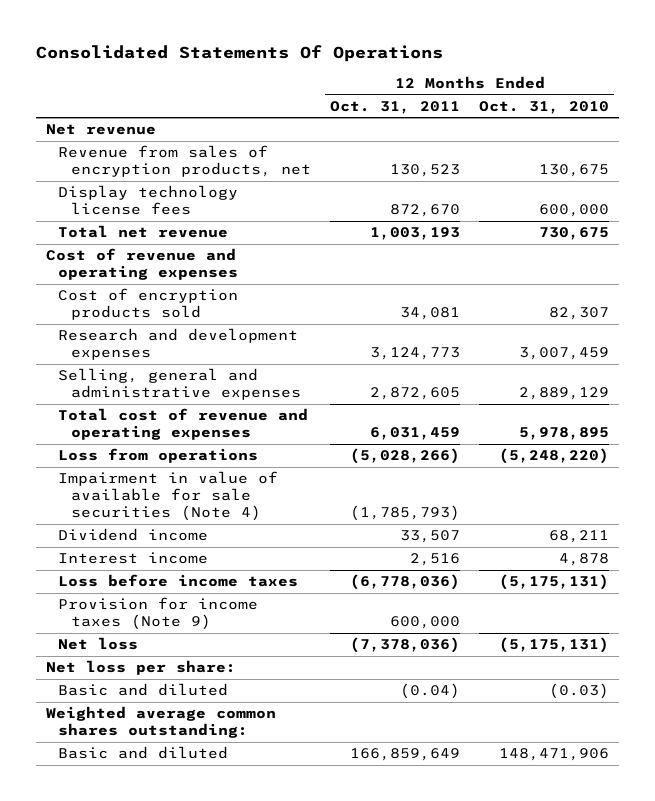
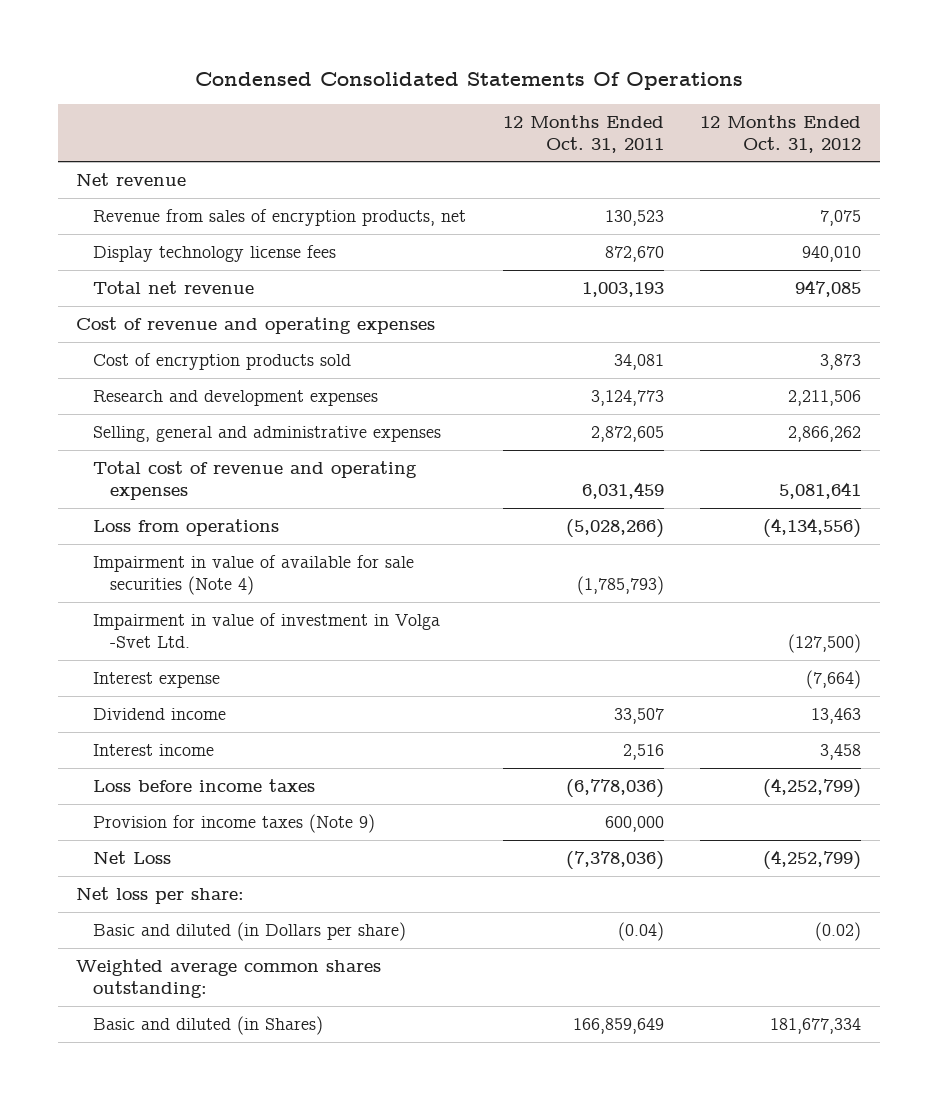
[36,44,444,62] Consolidated Statements Of Operations -> [194,71,743,90] Condensed Consolidated Statements Of Operations
[479,100,610,114] Oct. 31, 2010 -> none
none -> [700,114,862,153] 12 Months Ended Oct. 31, 2012
none -> [93,613,441,649] Impairment in value of investment in Volga -Svet Ltd.
none -> [93,672,221,689] Interest expense
[58,637,139,651] Net loss -> [93,851,172,865] Net Loss
[58,683,229,697] Basic and diluted -> [93,922,407,942] Basic and diluted (in Dollars per share)
[58,746,229,760] Basic and diluted -> [93,1016,324,1036] Basic and diluted (in Shares)

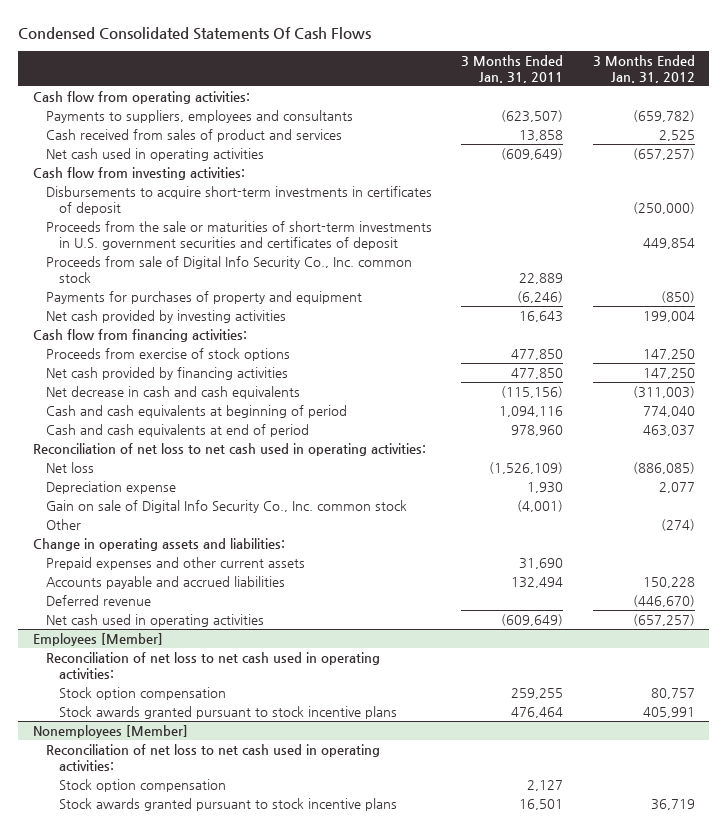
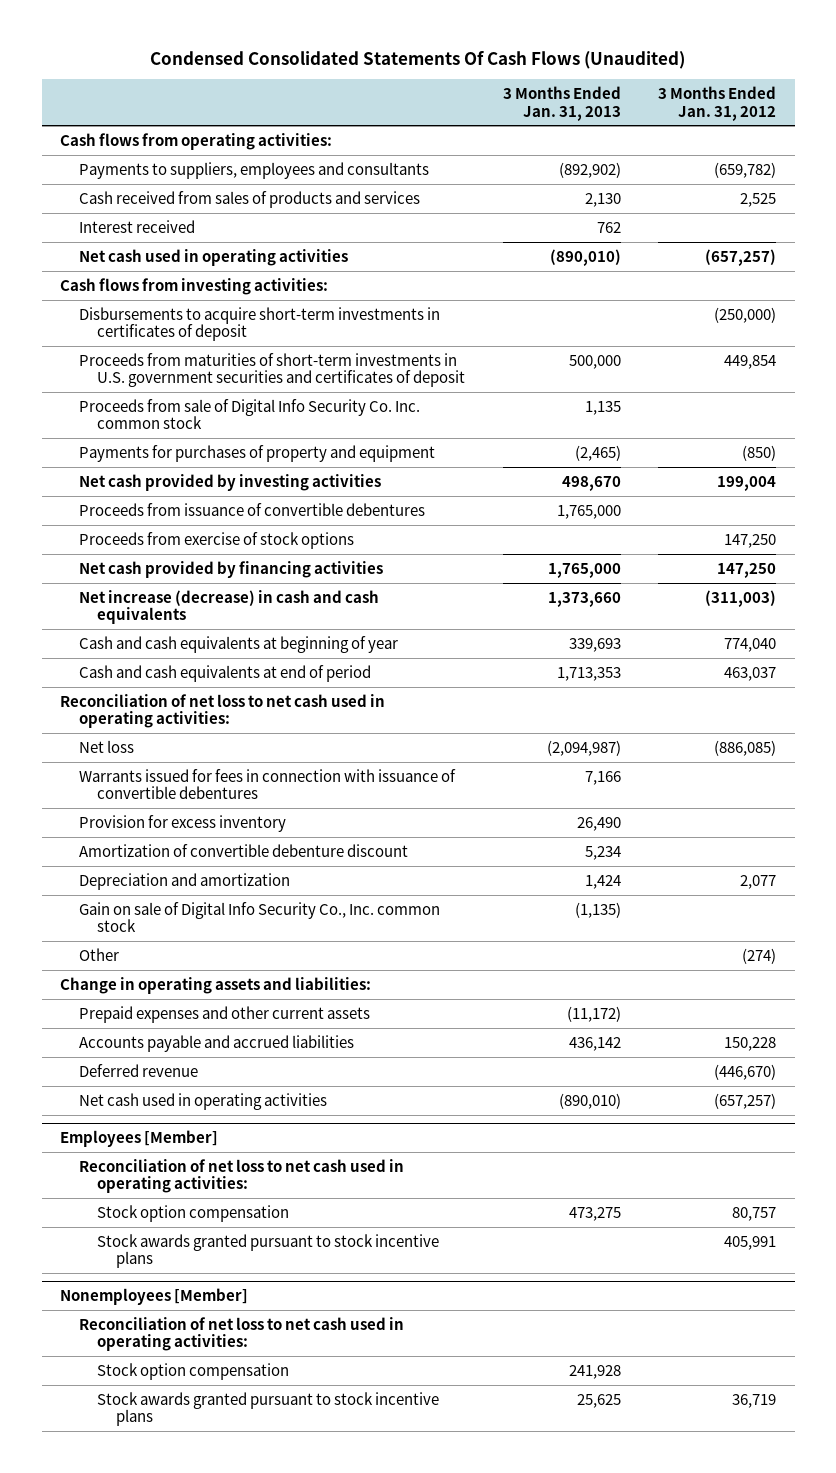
[17,27,371,41] Condensed Consolidated Statements Of Cash Flows -> [150,50,686,69] Condensed Consolidated Statements Of Cash Flows (Unaudited)
[461,55,564,83] 3 Months Ended Jan. 31, 2011 -> none
none -> [502,86,621,121] 3 Months Ended Jan. 31, 2013
[32,91,250,105] Cash flow from operating activities: -> [60,132,333,150] Cash flows from operating activities:
[45,129,342,143] Cash received from sales of product and services -> [78,190,420,208] Cash received from sales of products and services
none -> [78,219,195,233] Interest received
[32,167,245,181] Cash flow from investing activities: -> [60,277,329,295] Cash flows from investing activities:
[45,221,432,250] Proceeds from the sale or maturities of short-term investments in U.S. government securities and certificates of deposit -> [78,352,466,388] Proceeds from maturities of short-term investments in U.S. government securities and certificates of deposit
[45,256,412,283] Proceeds from sale of Digital Info Security Co., Inc. common stock -> [78,398,420,430] Proceeds from sale of Digital Info Security Co. Inc. common stock
[32,329,247,343] Cash flow from financing activities: -> none
none -> [78,502,425,516] Proceeds from issuance of convertible debentures
[45,386,300,400] Net decrease in cash and cash equivalents -> [78,589,379,625] Net increase (decrease) in cash and cash equivalents
[45,405,347,419] Cash and cash equivalents at beginning of period -> [78,635,398,653] Cash and cash equivalents at beginning of year
none -> [78,768,456,800] Warrants issued for fees in connection with issuance of convertible debentures
none -> [78,814,286,832] Provision for excess inventory
none -> [78,843,408,857] Amortization of convertible debenture discount
[45,481,176,495] Depreciation expense -> [78,872,290,890] Depreciation and amortization

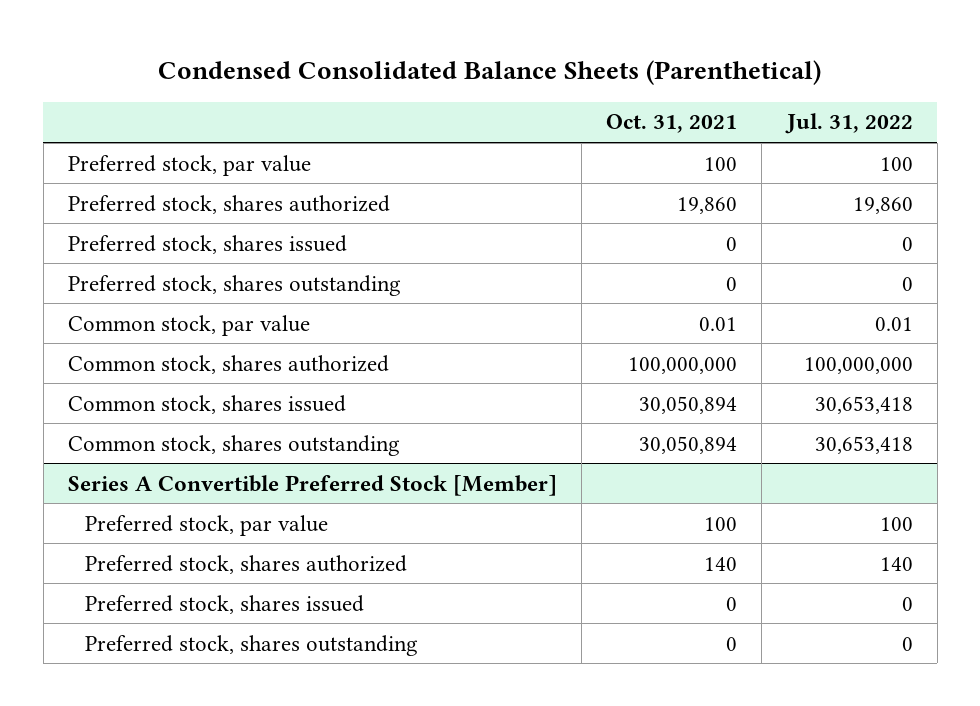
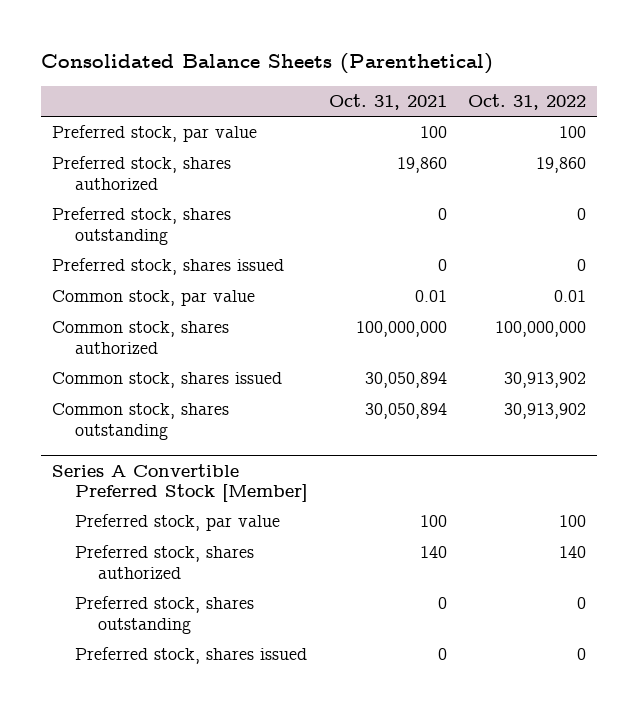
[158,59,822,85] Condensed Consolidated Balance Sheets (Parenthetical) -> [40,53,493,75] Consolidated Balance Sheets (Parenthetical)
[784,113,913,135] Jul. 31, 2022 -> none
none -> [468,94,587,111] Oct. 31, 2022
[67,234,347,254] Preferred stock, shares issued -> [51,258,284,276] Preferred stock, shares issued
[85,594,365,614] Preferred stock, shares issued -> [74,647,307,665] Preferred stock, shares issued

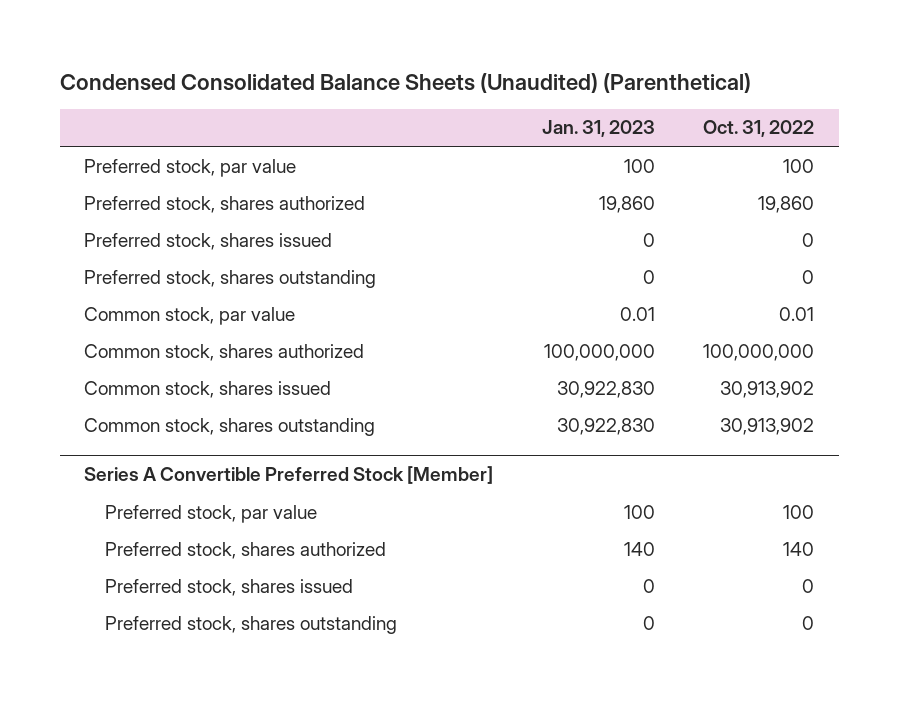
[40,53,493,75] Consolidated Balance Sheets (Parenthetical) -> [60,72,752,93] Condensed Consolidated Balance Sheets (Unaudited) (Parenthetical)
[329,94,448,111] Oct. 31, 2021 -> none
none -> [541,120,655,138] Jan. 31, 2023
[51,207,231,245] Preferred stock, shares outstanding -> [84,269,377,288] Preferred stock, shares outstanding
[74,596,254,634] Preferred stock, shares outstanding -> [104,615,397,634] Preferred stock, shares outstanding

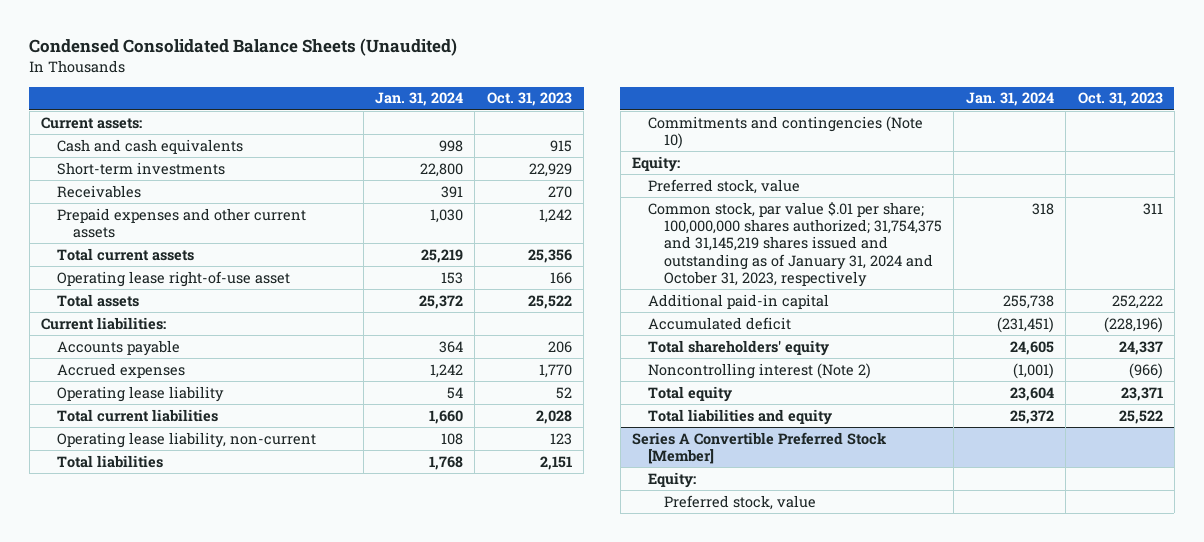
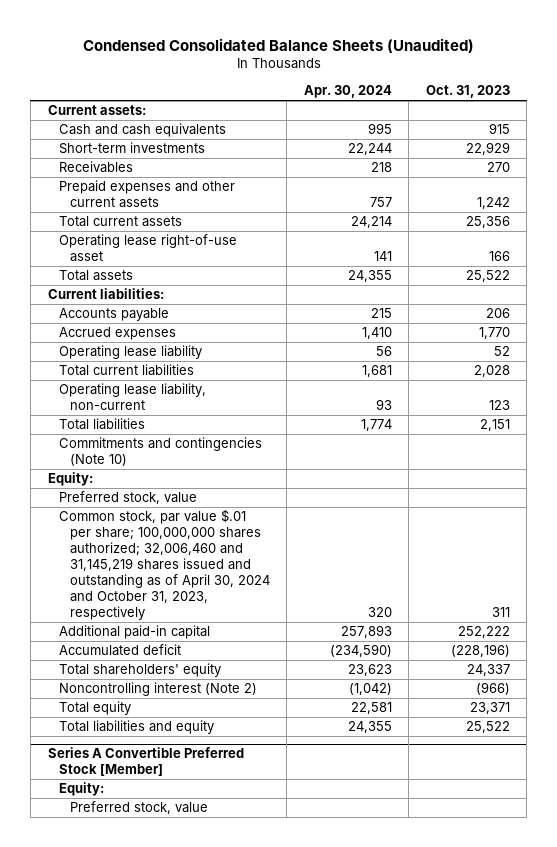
[374,92,463,107] Jan. 31, 2024 -> none
none -> [303,85,392,99] Apr. 30, 2024
[648,201,943,287] Common stock, par value $.01 per share; 100,000,000 shares authorized; 31,754,375 and 31,145,219 shares issued and outstanding as of January 31, 2024 and October 31, 2023, respectively -> [58,509,270,621] Common stock, par value $.01 per share; 100,000,000 shares authorized; 32,006,460 and 31,145,219 shares issued and outstanding as of April 30, 2024 and October 31, 2023, respectively

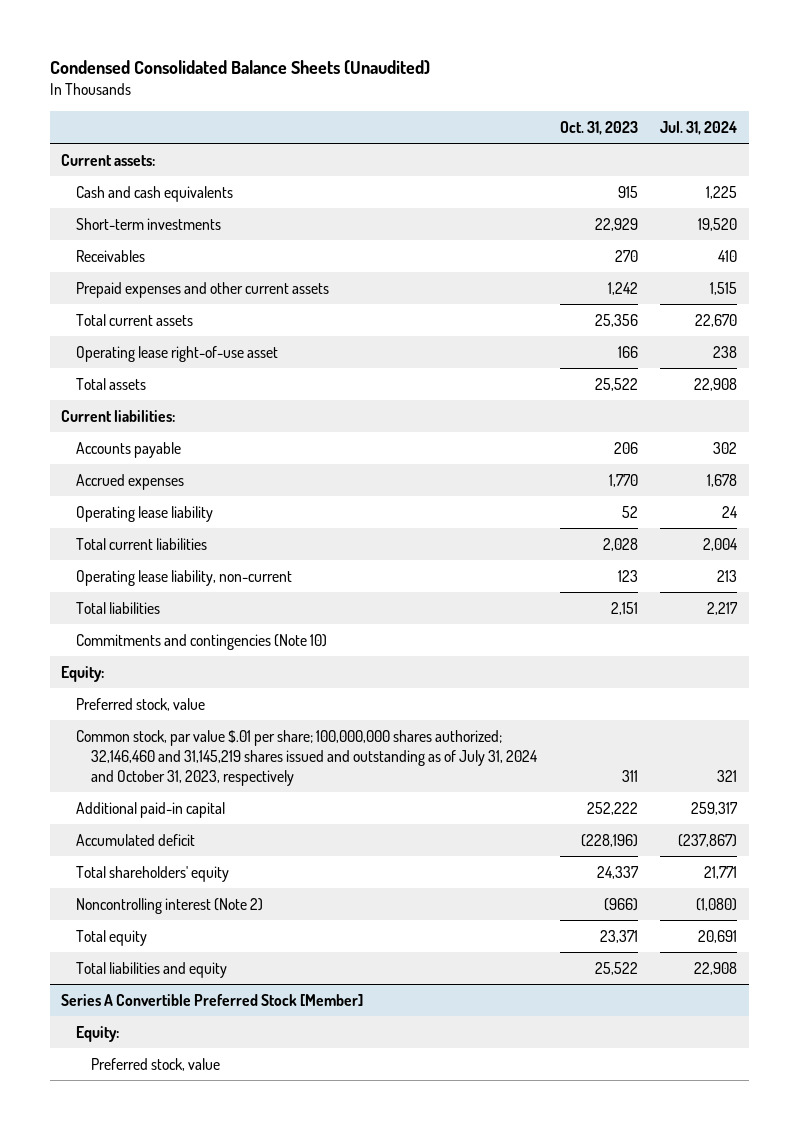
[303,85,392,99] Apr. 30, 2024 -> none
none -> [660,120,738,135] Jul. 31, 2024
[58,509,270,621] Common stock, par value $.01 per share; 100,000,000 shares authorized; 32,006,460 and 31,145,219 shares issued and outstanding as of April 30, 2024 and October 31, 2023, respectively -> [76,729,539,786] Common stock, par value $.01 per share; 100,000,000 shares authorized; 32,146,460 and 31,145,219 shares issued and outstanding as of July 31, 2024 and October 31, 2023, respectively

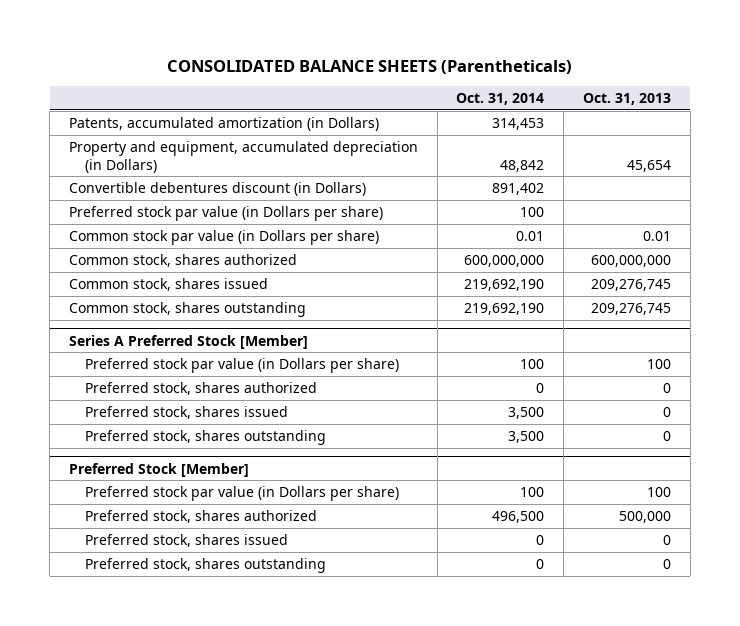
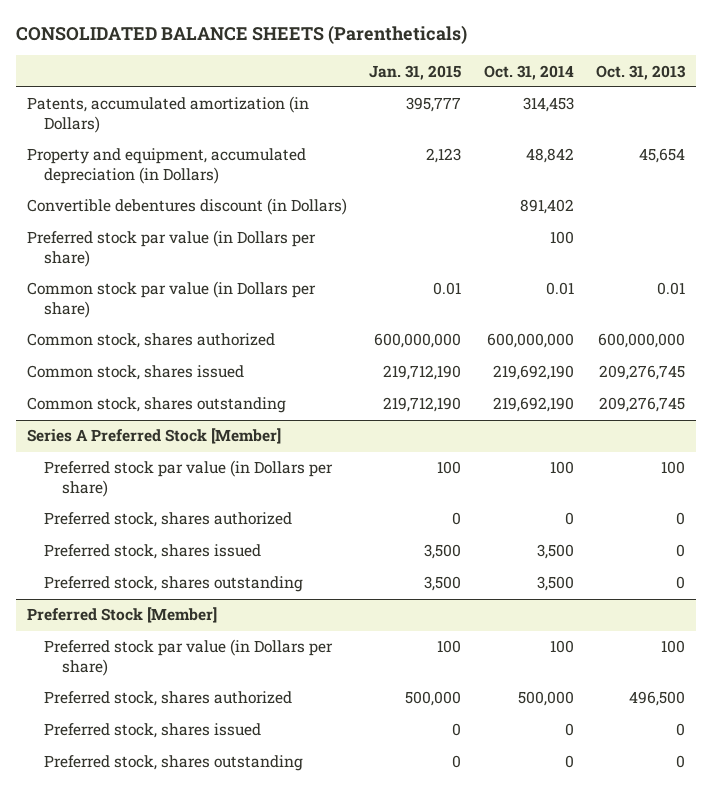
none -> [369,64,462,80] Jan. 31, 2015
[492,510,545,523] 496,500 -> [517,691,574,707] 500,000
[618,510,671,523] 500,000 -> [629,691,686,707] 496,500

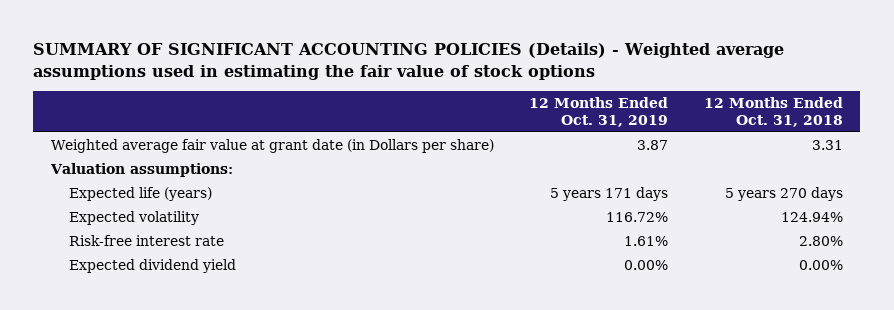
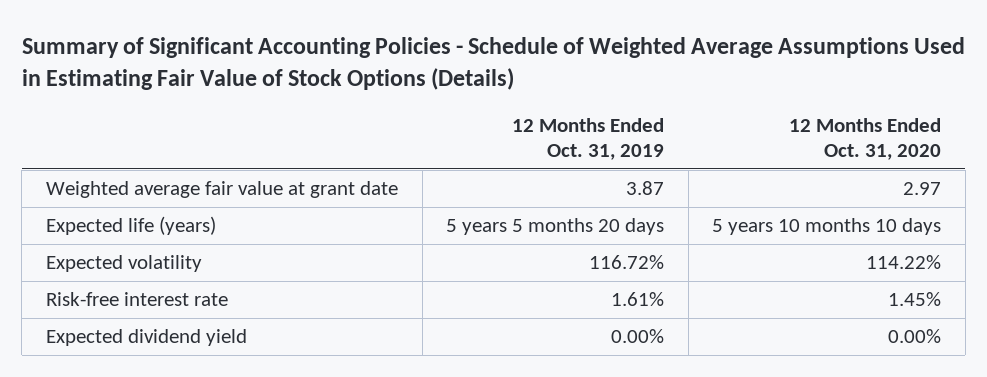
[33,42,785,80] SUMMARY OF SIGNIFICANT ACCOUNTING POLICIES (Details) - Weighted average assumptions used in estimating the fair value of stock options -> [21,37,965,91] Summary of Significant Accounting Policies - Schedule of Weighted Average Assumptions Used in Estimating Fair Value of Stock Options (Details)
[703,96,843,127] 12 Months Ended Oct. 31, 2018 -> none
none -> [789,117,942,161] 12 Months Ended Oct. 31, 2020
[49,163,233,178] Valuation assumptions: -> none
[50,139,494,154] Weighted average fair value at grant date (in Dollars per share) -> [46,181,399,199] Weighted average fair value at grant date
[550,187,669,202] 5 years 171 days -> [446,218,665,236] 5 years 5 months 20 days

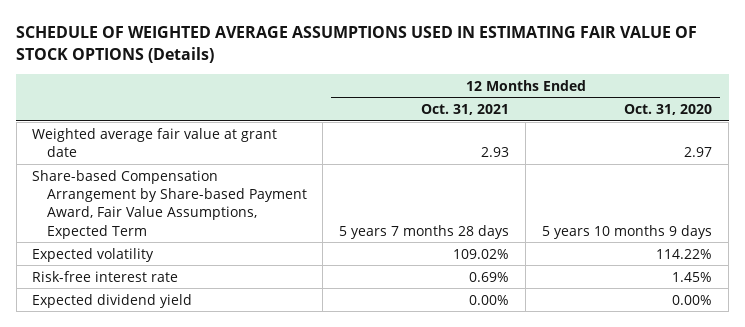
[21,37,965,91] Summary of Significant Accounting Policies - Schedule of Weighted Average Assumptions Used in Estimating Fair Value of Stock Options (Details) -> [16,25,698,63] SCHEDULE OF WEIGHTED AVERAGE ASSUMPTIONS USED IN ESTIMATING FAIR VALUE OF STOCK OPTIONS (Details)
[512,117,665,161] 12 Months Ended Oct. 31, 2019 -> none
none -> [421,104,510,116] Oct. 31, 2021
[46,216,217,236] Expected life (years) -> none
none -> [32,169,307,239] Share-based Compensation Arrangement by Share-based Payment Award, Fair Value Assumptions, Expected Term

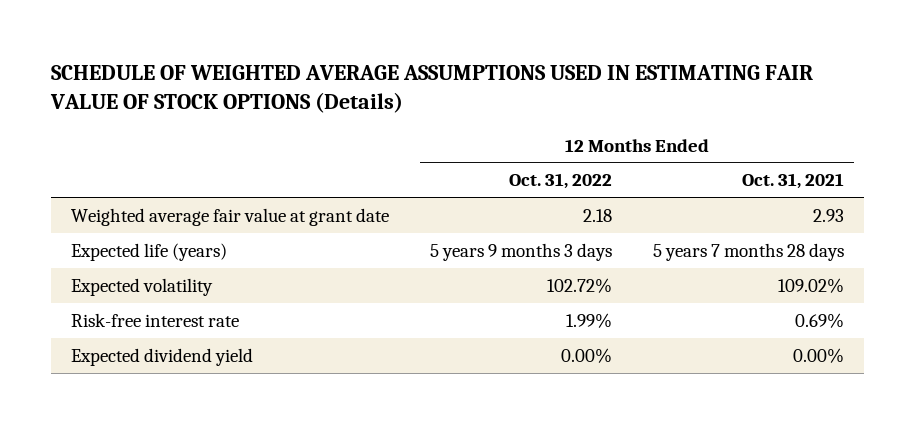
[624,104,713,116] Oct. 31, 2020 -> none
none -> [508,173,612,190] Oct. 31, 2022
[32,169,307,239] Share-based Compensation Arrangement by Share-based Payment Award, Fair Value Assumptions, Expected Term -> [71,242,228,261] Expected life (years)

